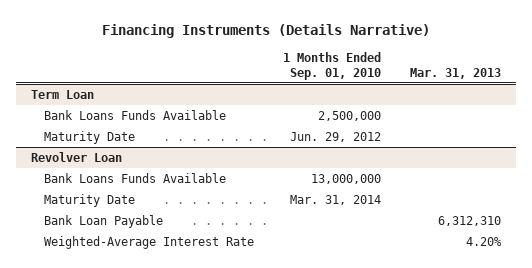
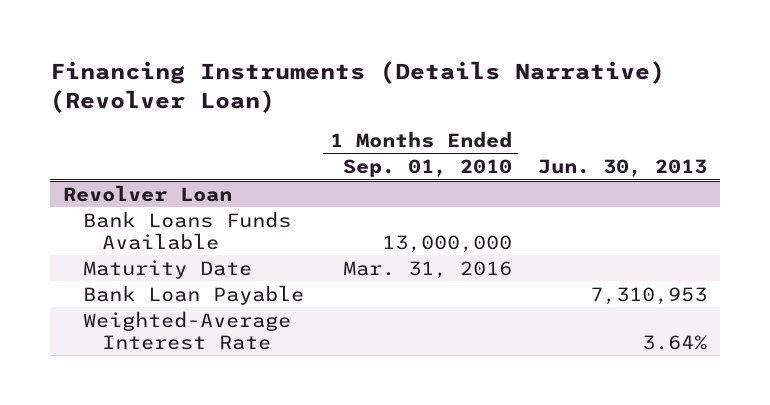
[101,23,430,38] Financing Instruments (Details Narrative) -> [49,60,665,114] Financing Instruments (Details Narrative) (Revolver Loan)
[409,67,501,79] Mar. 31, 2013 -> none
none -> [537,159,707,178] Jun. 30, 2013
[30,89,94,99] Term Loan -> none
[43,109,226,120] Bank Loans Funds Available -> none
[43,130,135,144] Maturity Date -> none
[289,194,381,205] Mar. 31, 2014 -> [342,260,512,279] Mar. 31, 2016

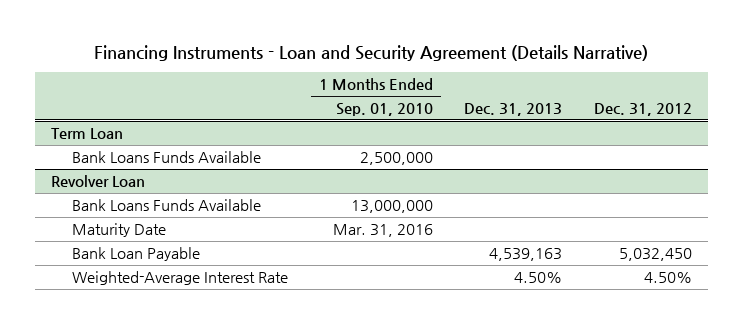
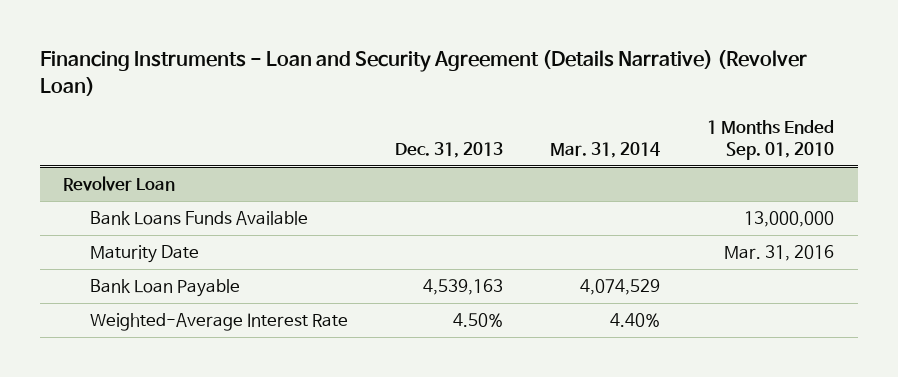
[94,44,649,61] Financing Instruments - Loan and Security Agreement (Details Narrative) -> [39,50,807,97] Financing Instruments - Loan and Security Agreement (Details Narrative) (Revolver Loan)
[593,103,692,117] Dec. 31, 2012 -> none
none -> [550,141,661,158] Mar. 31, 2014
[50,128,123,140] Term Loan -> none
[71,151,261,164] Bank Loans Funds Available -> none

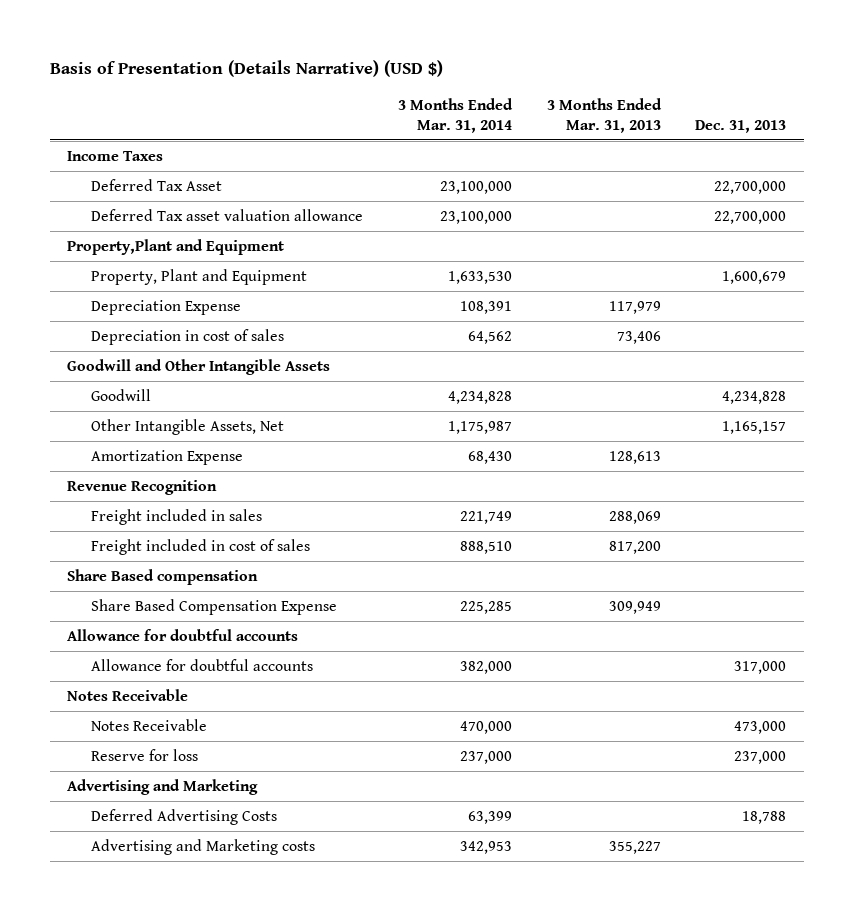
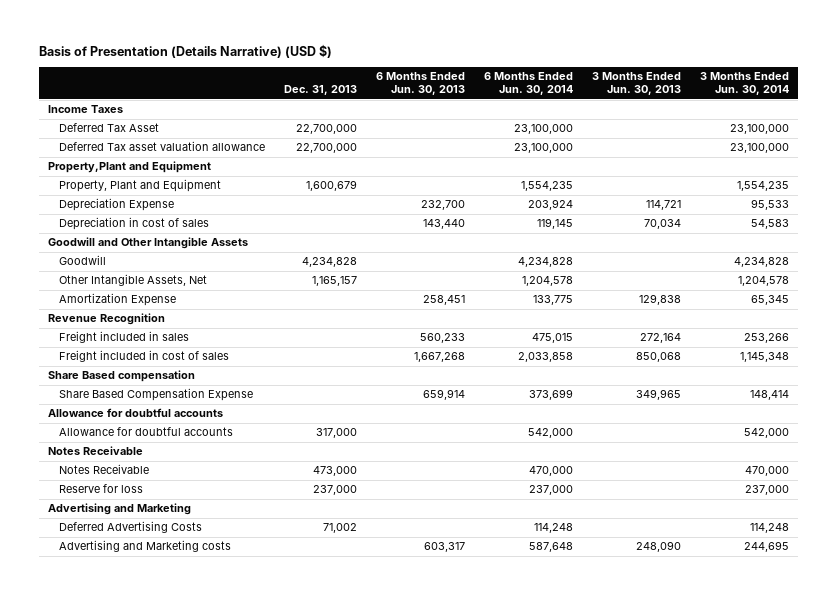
[397,97,513,133] 3 Months Ended Mar. 31, 2014 -> none
[546,97,662,133] 3 Months Ended Mar. 31, 2013 -> none
none -> [375,72,465,96] 6 Months Ended Jun. 30, 2013
none -> [483,72,573,96] 6 Months Ended Jun. 30, 2014
none -> [591,72,681,96] 3 Months Ended Jun. 30, 2013
none -> [699,72,789,96] 3 Months Ended Jun. 30, 2014
[742,810,787,824] 18,788 -> [322,523,357,534] 71,002

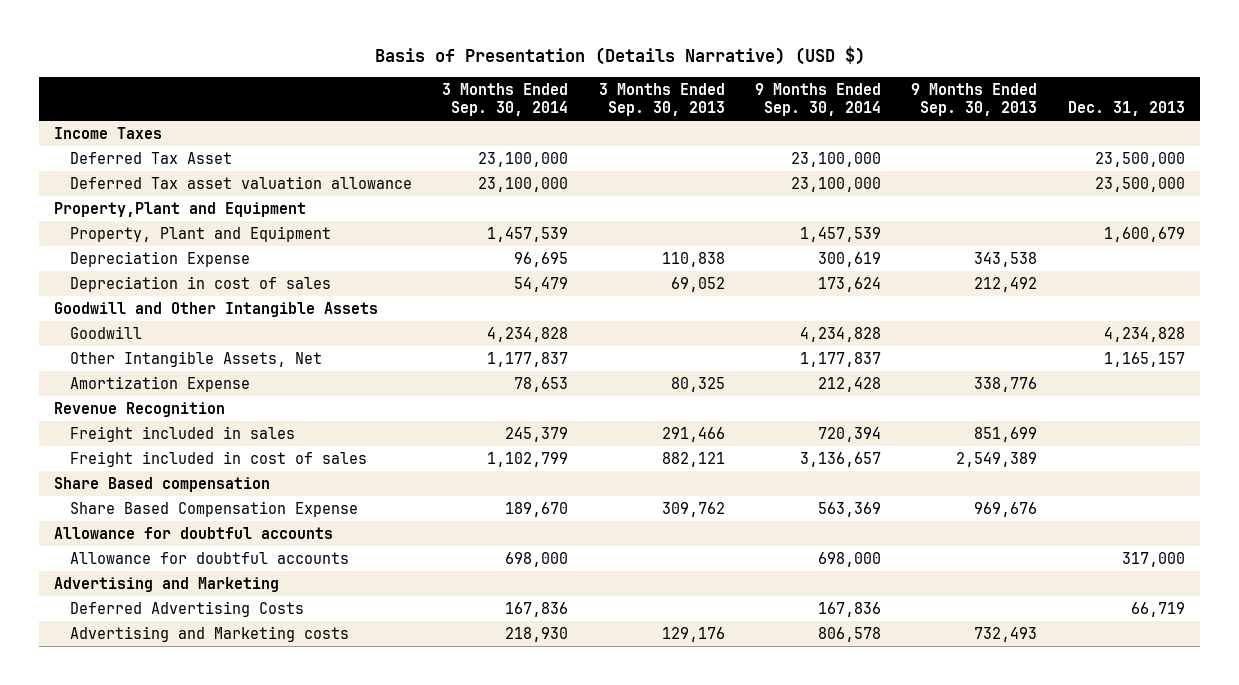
[375,72,465,96] 6 Months Ended Jun. 30, 2013 -> none
[483,72,573,96] 6 Months Ended Jun. 30, 2014 -> none
[591,72,681,96] 3 Months Ended Jun. 30, 2013 -> none
[699,72,789,96] 3 Months Ended Jun. 30, 2014 -> none
none -> [442,82,569,117] 3 Months Ended Sep. 30, 2014
none -> [598,82,725,117] 3 Months Ended Sep. 30, 2013
none -> [755,82,882,117] 9 Months Ended Sep. 30, 2014
none -> [911,82,1038,117] 9 Months Ended Sep. 30, 2013
[295,124,357,135] 22,700,000 -> [1094,151,1185,167] 23,500,000
[295,143,357,154] 22,700,000 -> [1094,176,1185,192] 23,500,000
[48,446,144,456] Notes Receivable -> none
[59,464,150,475] Notes Receivable -> none
[59,484,144,494] Reserve for loss -> none
[322,523,357,534] 71,002 -> [1130,601,1185,617] 66,719

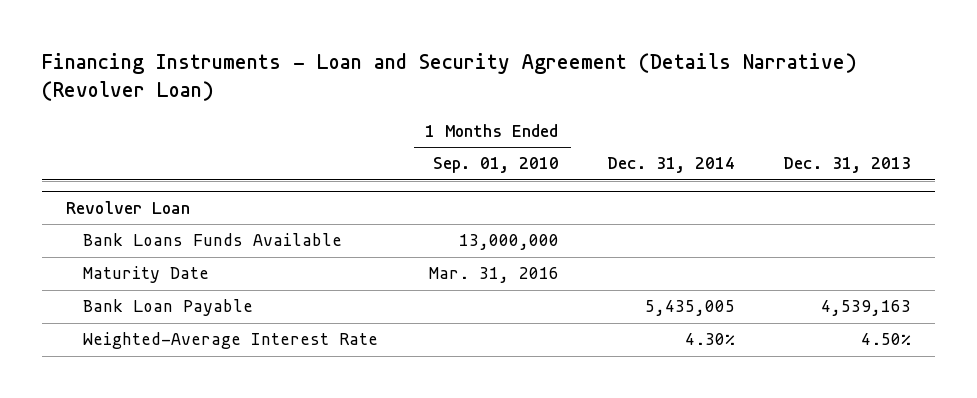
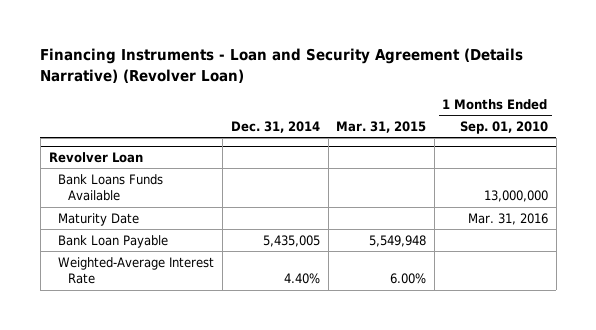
[782,157,911,174] Dec. 31, 2013 -> none
none -> [336,120,427,133] Mar. 31, 2015
[684,333,735,346] 4.30% -> [283,273,320,285] 4.40%

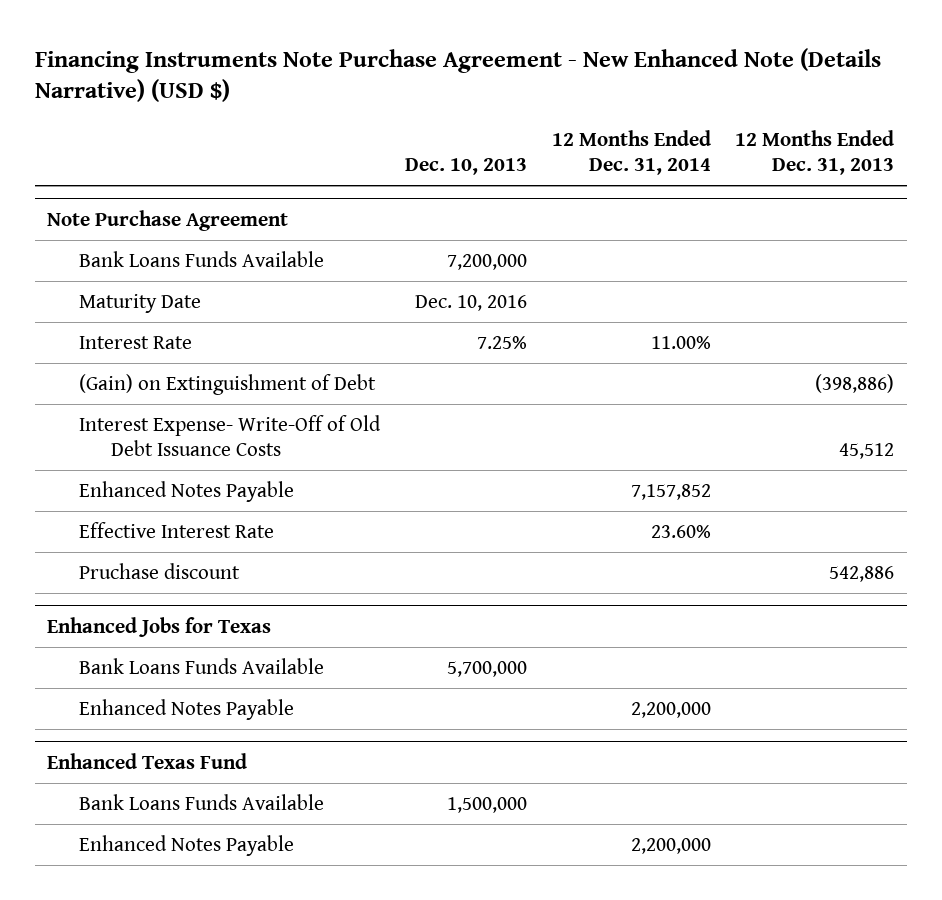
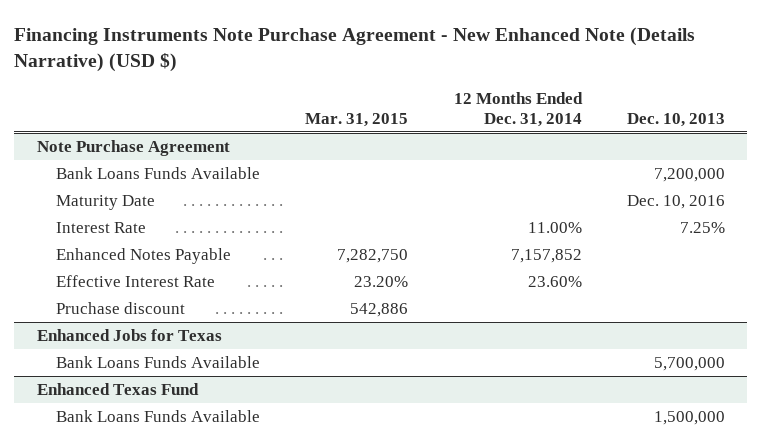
[735,129,895,176] 12 Months Ended Dec. 31, 2013 -> none
none -> [305,112,409,127] Mar. 31, 2015
[78,373,376,395] (Gain) on Extinguishment of Debt -> none
[78,414,381,457] Interest Expense- Write-Off of Old Debt Issuance Costs -> none
[78,698,294,720] Enhanced Notes Payable -> none
[78,834,294,856] Enhanced Notes Payable -> none

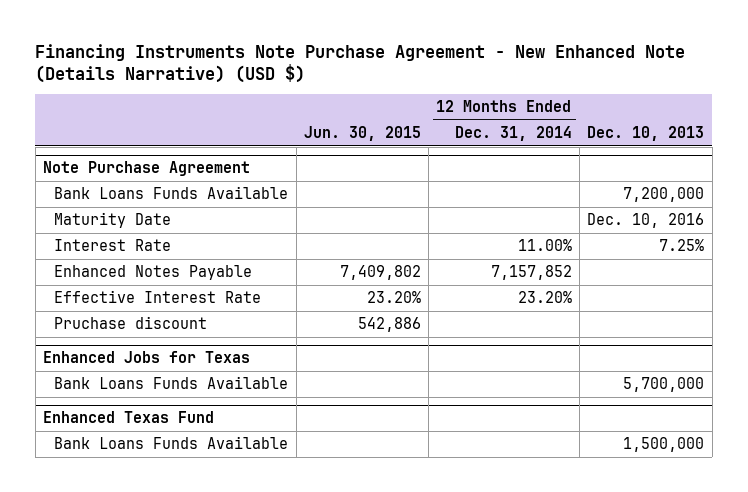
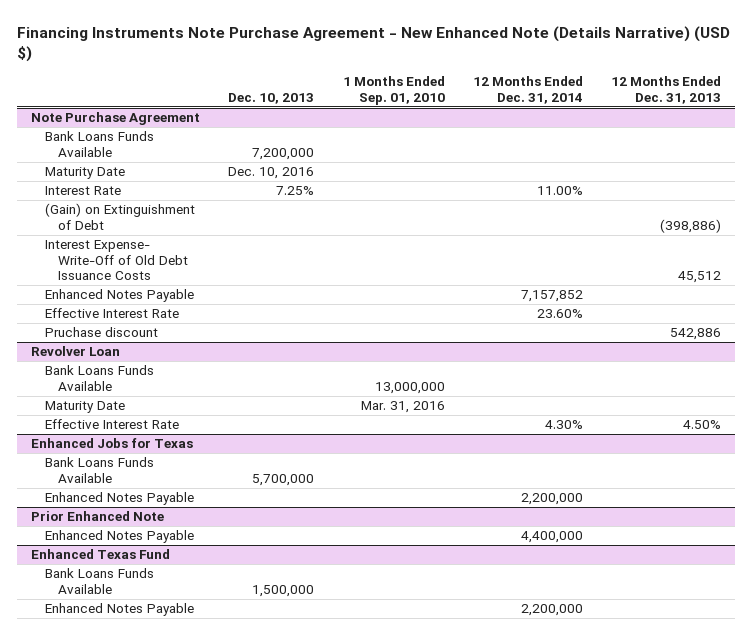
[304,125,422,141] Jun. 30, 2015 -> none
none -> [342,76,445,105] 1 Months Ended Sep. 01, 2010
none -> [611,76,722,104] 12 Months Ended Dec. 31, 2013
none -> [44,203,195,230] (Gain) on Extinguishment of Debt
none -> [44,240,189,281] Interest Expense- Write-Off of Old Debt Issuance Costs
[517,291,572,304] 23.20% -> [536,309,583,319] 23.60%
none -> [30,346,120,357] Revolver Loan
none -> [44,365,154,391] Bank Loans Funds Available
none -> [44,401,125,414] Maturity Date
none -> [44,419,179,430] Effective Interest Rate
none -> [44,492,194,506] Enhanced Notes Payable
none -> [30,511,164,522] Prior Enhanced Note
none -> [44,530,194,544] Enhanced Notes Payable
none -> [44,603,194,617] Enhanced Notes Payable

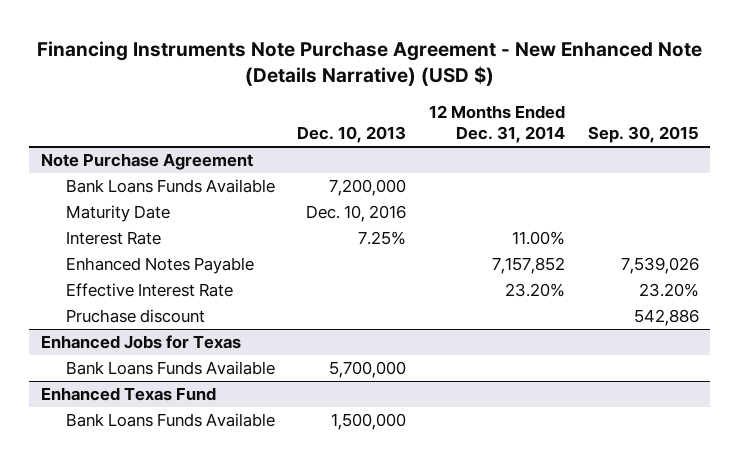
[342,76,445,105] 1 Months Ended Sep. 01, 2010 -> none
[611,76,722,104] 12 Months Ended Dec. 31, 2013 -> none
none -> [587,126,699,144] Sep. 30, 2015
[44,203,195,230] (Gain) on Extinguishment of Debt -> none
[44,240,189,281] Interest Expense- Write-Off of Old Debt Issuance Costs -> none
[536,309,583,319] 23.60% -> [504,282,565,297] 23.20%
[30,346,120,357] Revolver Loan -> none
[44,365,154,391] Bank Loans Funds Available -> none
[44,401,125,414] Maturity Date -> none
[44,419,179,430] Effective Interest Rate -> none
[44,492,194,506] Enhanced Notes Payable -> none
[30,511,164,522] Prior Enhanced Note -> none
[44,530,194,544] Enhanced Notes Payable -> none
[44,603,194,617] Enhanced Notes Payable -> none

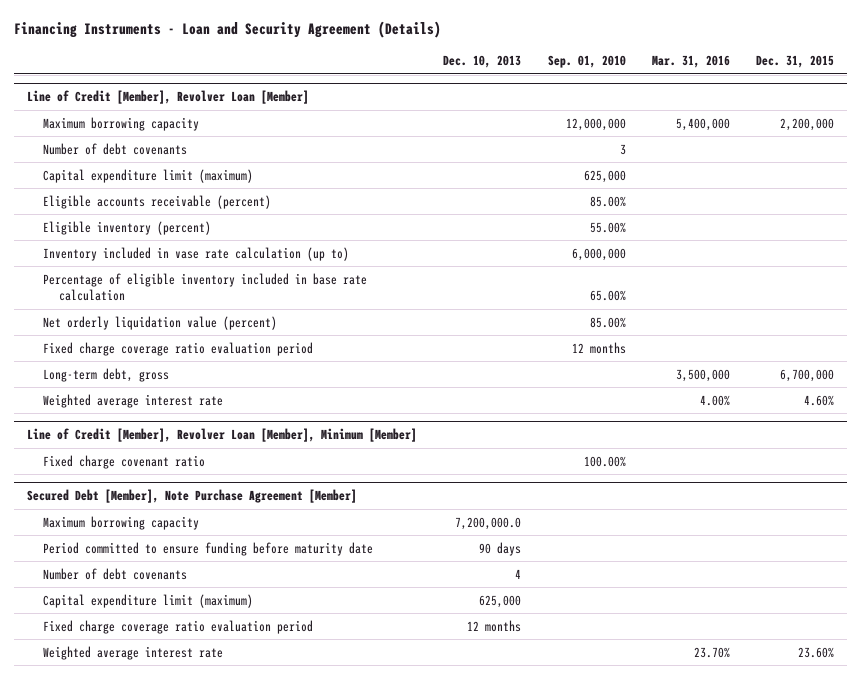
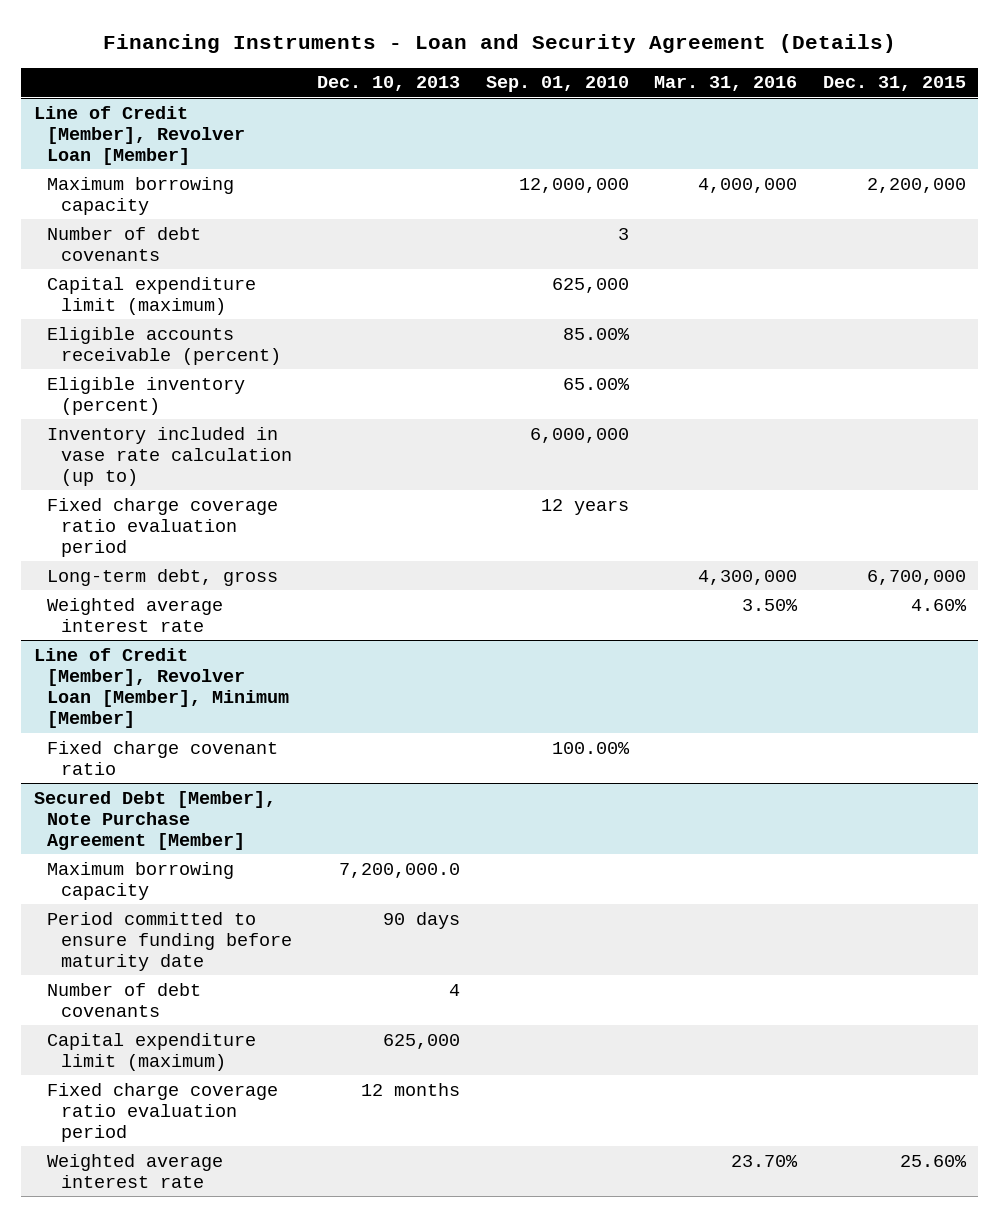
[675,117,730,131] 5,400,000 -> [698,177,798,193] 4,000,000
[589,221,626,233] 55.00% -> [562,377,630,390] 65.00%
[43,272,368,302] Percentage of eligible inventory included in base rate calculation -> none
[43,315,278,330] Net orderly liquidation value (percent) -> none
[571,341,626,354] 12 months -> [540,498,629,515] 12 years
[675,368,730,382] 3,500,000 -> [698,569,798,585] 4,300,000
[699,394,730,406] 4.00% -> [742,598,799,611] 3.50%
[798,646,835,658] 23.60% -> [899,1154,967,1167] 25.60%

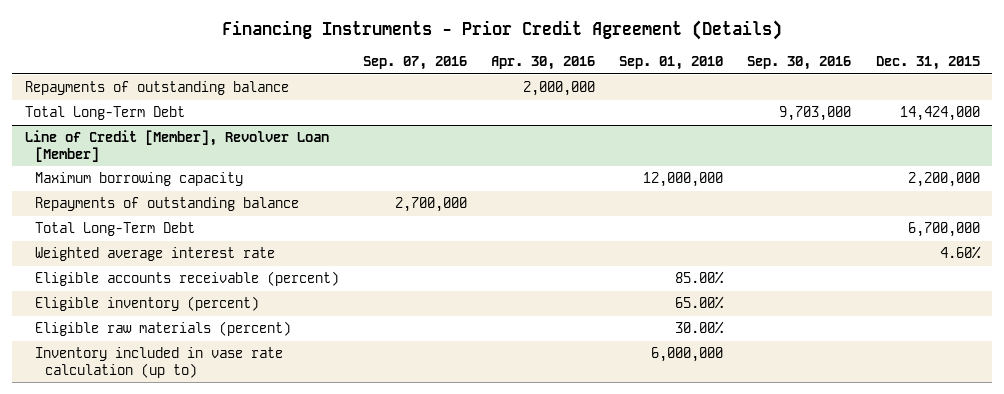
[102,34,896,54] Financing Instruments - Loan and Security Agreement (Details) -> [222,19,783,40] Financing Instruments - Prior Credit Agreement (Details)
[317,76,461,92] Dec. 10, 2013 -> none
[654,76,798,92] Mar. 31, 2016 -> none
none -> [363,56,468,71] Sep. 07, 2016
none -> [491,56,596,71] Apr. 30, 2016
none -> [747,56,852,71] Sep. 30, 2016
none -> [24,81,289,96] Repayments of outstanding balance
none -> [24,106,185,121] Total Long-Term Debt
[47,226,202,261] Number of debt covenants -> none
[47,276,257,315] Capital expenditure limit (maximum) -> none
none -> [34,197,299,212] Repayments of outstanding balance
none -> [34,222,195,237] Total Long-Term Debt
[47,597,224,632] Weighted average interest rate -> [34,247,275,262] Weighted average interest rate
none -> [34,321,291,337] Eligible raw materials (percent)
[47,497,279,557] Fixed charge coverage ratio evaluation period -> none
[47,568,279,586] Long-term debt, gross -> none
[33,647,290,729] Line of Credit [Member], Revolver Loan [Member], Minimum [Member] -> none
[47,740,279,775] Fixed charge covenant ratio -> none
[33,790,276,850] Secured Debt [Member], Note Purchase Agreement [Member] -> none
[47,861,235,900] Maximum borrowing capacity -> none
[47,911,292,971] Period committed to ensure funding before maturity date -> none
[47,982,202,1017] Number of debt covenants -> none
[47,1032,257,1071] Capital expenditure limit (maximum) -> none
[47,1082,279,1142] Fixed charge coverage ratio evaluation period -> none
[47,1153,224,1188] Weighted average interest rate -> none

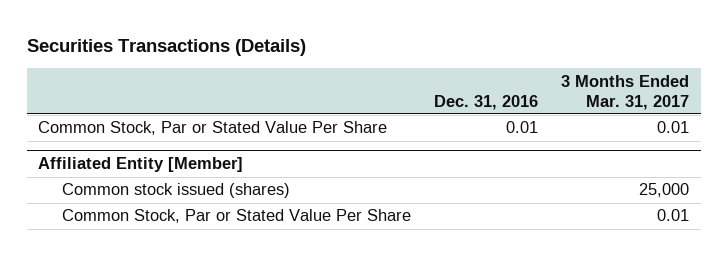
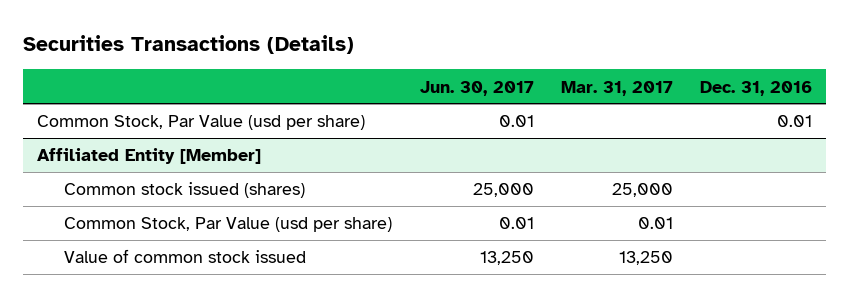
[561,74,690,110] 3 Months Ended Mar. 31, 2017 -> none
none -> [419,80,534,96] Jun. 30, 2017
none -> [560,80,673,96] Mar. 31, 2017
[38,121,388,136] Common Stock, Par or Stated Value Per Share -> [37,115,366,131] Common Stock, Par Value (usd per share)
[61,209,411,224] Common Stock, Par or Stated Value Per Share -> [64,217,393,233] Common Stock, Par Value (usd per share)
none -> [64,249,307,264] Value of common stock issued

